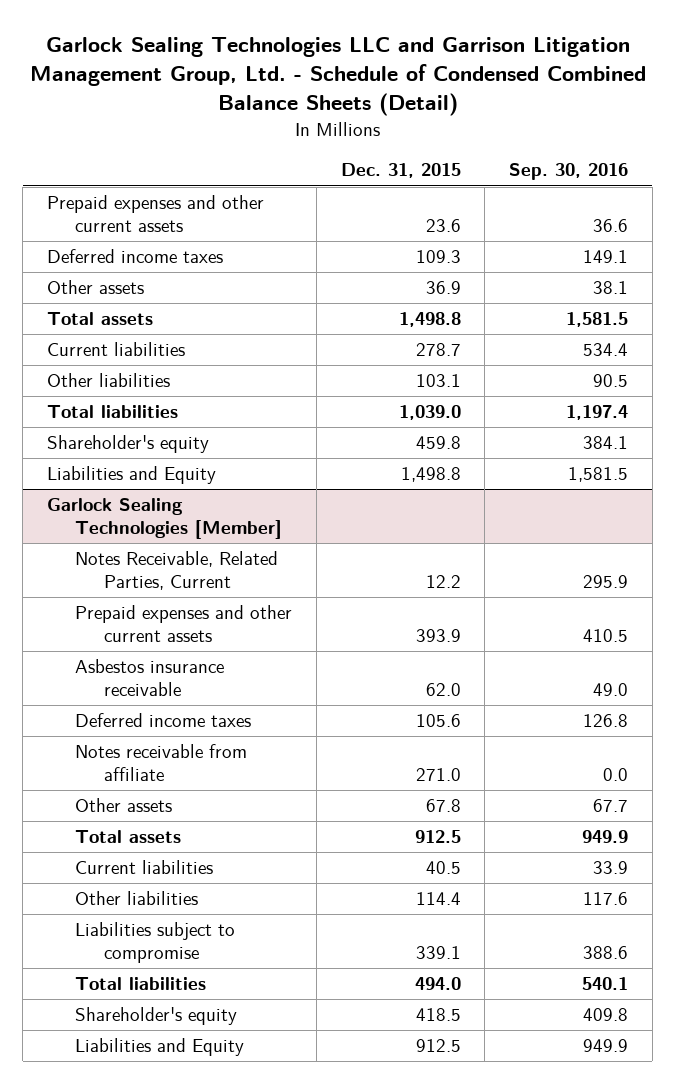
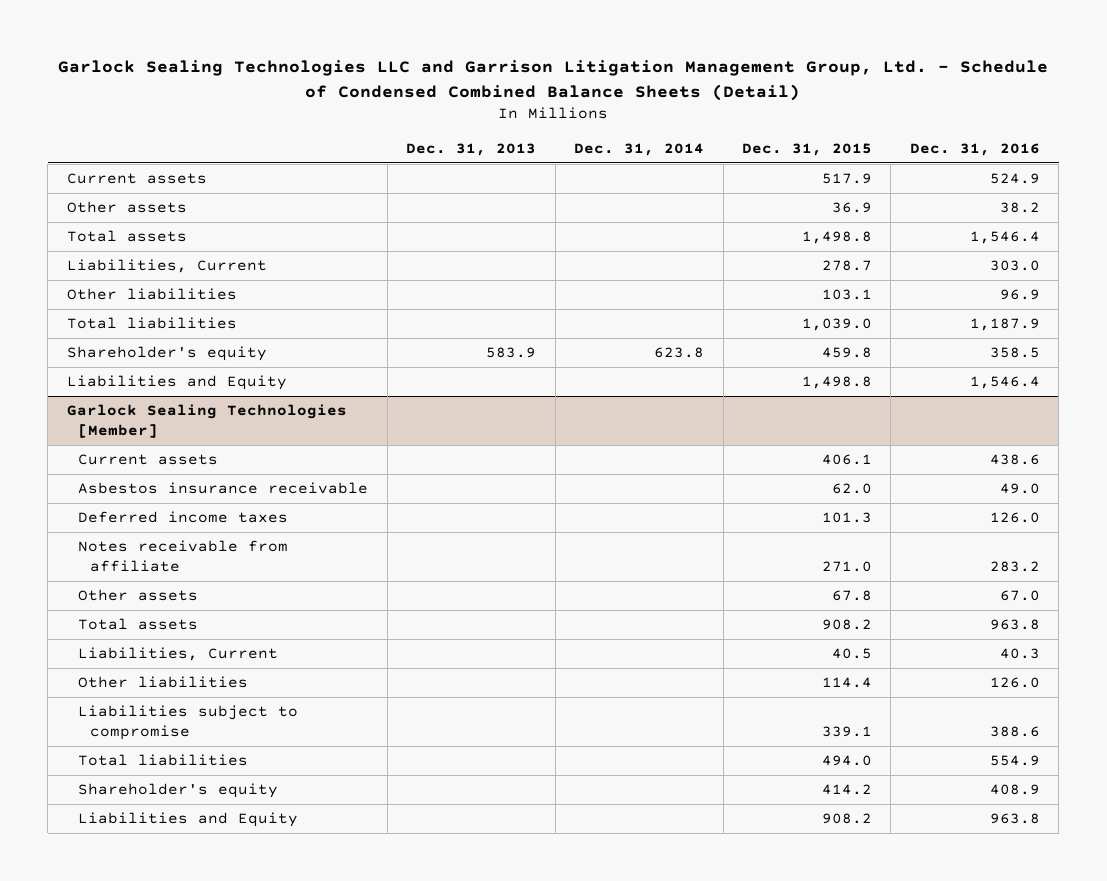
[508,163,628,181] Sep. 30, 2016 -> none
none -> [406,143,537,157] Dec. 31, 2013
none -> [574,143,705,157] Dec. 31, 2014
none -> [909,143,1040,157] Dec. 31, 2016
[47,195,265,232] Prepaid expenses and other current assets -> none
[47,249,224,264] Deferred income taxes -> none
none -> [66,173,207,185] Current assets
[47,342,186,357] Current liabilities -> [66,259,267,274] Liabilities, Current
[75,551,279,590] Notes Receivable, Related Parties, Current -> none
[75,605,293,642] Prepaid expenses and other current assets -> none
none -> [78,454,219,466] Current assets
[415,714,461,728] 105.6 -> [821,512,872,524] 101.3
[414,830,461,844] 912.5 -> [821,619,872,631] 908.2
[75,860,214,875] Current liabilities -> [78,647,279,662] Liabilities, Current
[415,1008,461,1022] 418.5 -> [821,784,872,796] 414.2
[415,1039,461,1053] 912.5 -> [821,813,872,825] 908.2

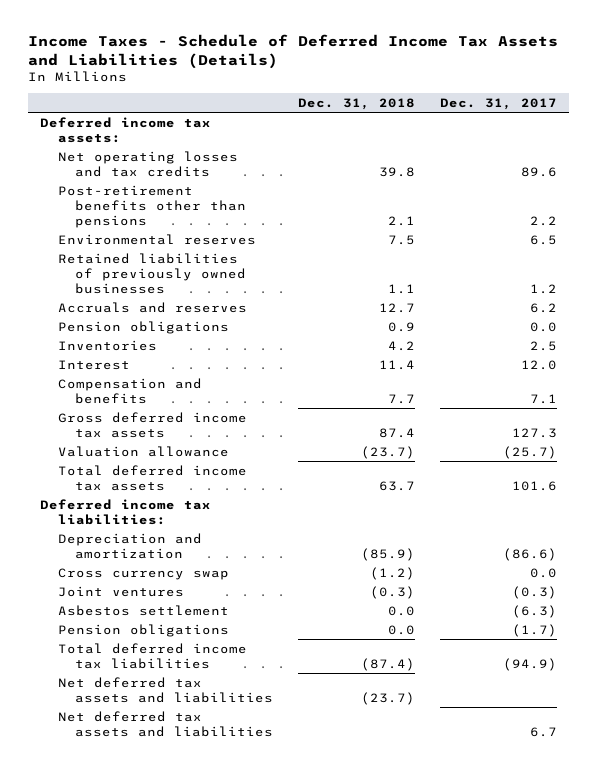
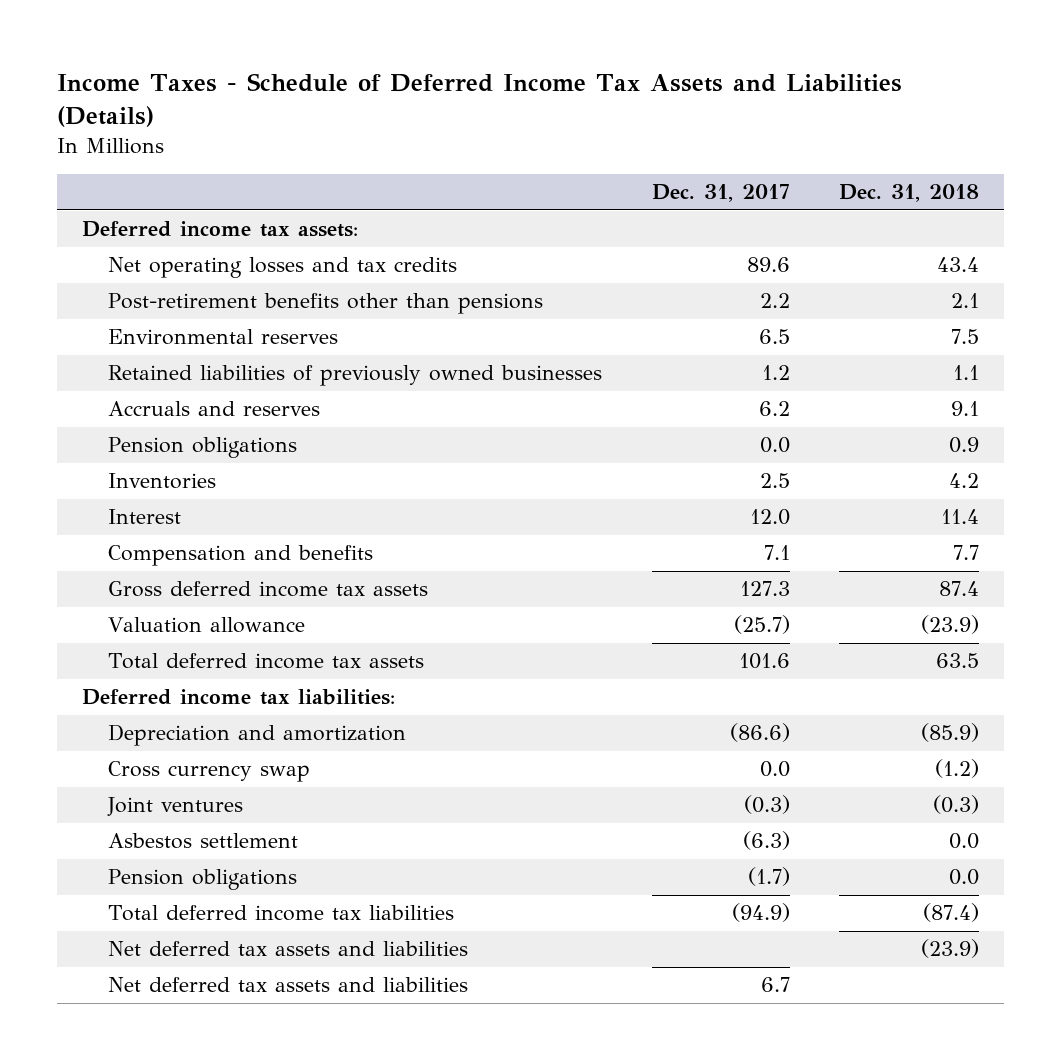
[379,166,416,177] 39.8 -> [937,257,980,273] 43.4
[379,302,416,313] 12.7 -> [951,401,980,417] 9.1
[361,445,416,459] (23.7) -> [921,615,980,635] (23.9)
[379,480,416,491] 63.7 -> [936,653,980,669] 63.5
[361,691,416,705] (23.7) -> [921,939,980,959] (23.9)

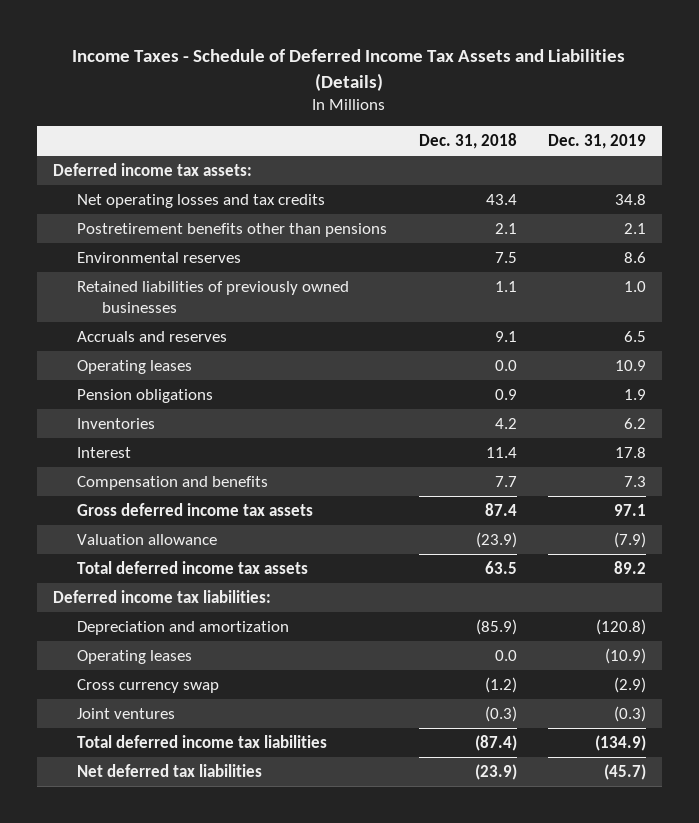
[651,184,790,203] Dec. 31, 2017 -> none
none -> [548,133,647,149] Dec. 31, 2019
[108,293,544,315] Post-retirement benefits other than pensions -> [77,222,388,237] Postretirement benefits other than pensions
none -> [77,359,193,374] Operating leases
none -> [77,649,193,664] Operating leases
[108,833,299,850] Asbestos settlement -> none
[108,869,298,891] Pension obligations -> none
[108,977,469,993] Net deferred tax assets and liabilities -> none
[108,941,469,957] Net deferred tax assets and liabilities -> [77,763,263,777] Net deferred tax liabilities

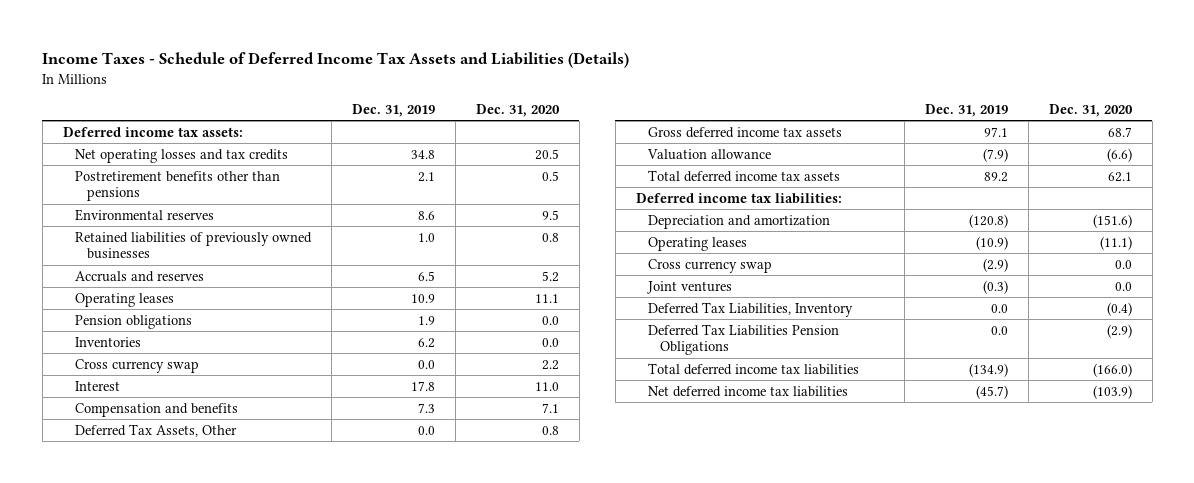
[418,132,517,149] Dec. 31, 2018 -> none
none -> [475,104,560,118] Dec. 31, 2020
none -> [74,358,199,373] Cross currency swap
none -> [74,423,237,437] Deferred Tax Assets, Other
none -> [647,301,853,317] Deferred Tax Liabilities, Inventory
none -> [647,323,839,356] Deferred Tax Liabilities Pension Obligations
[77,763,263,777] Net deferred tax liabilities -> [647,385,848,397] Net deferred income tax liabilities

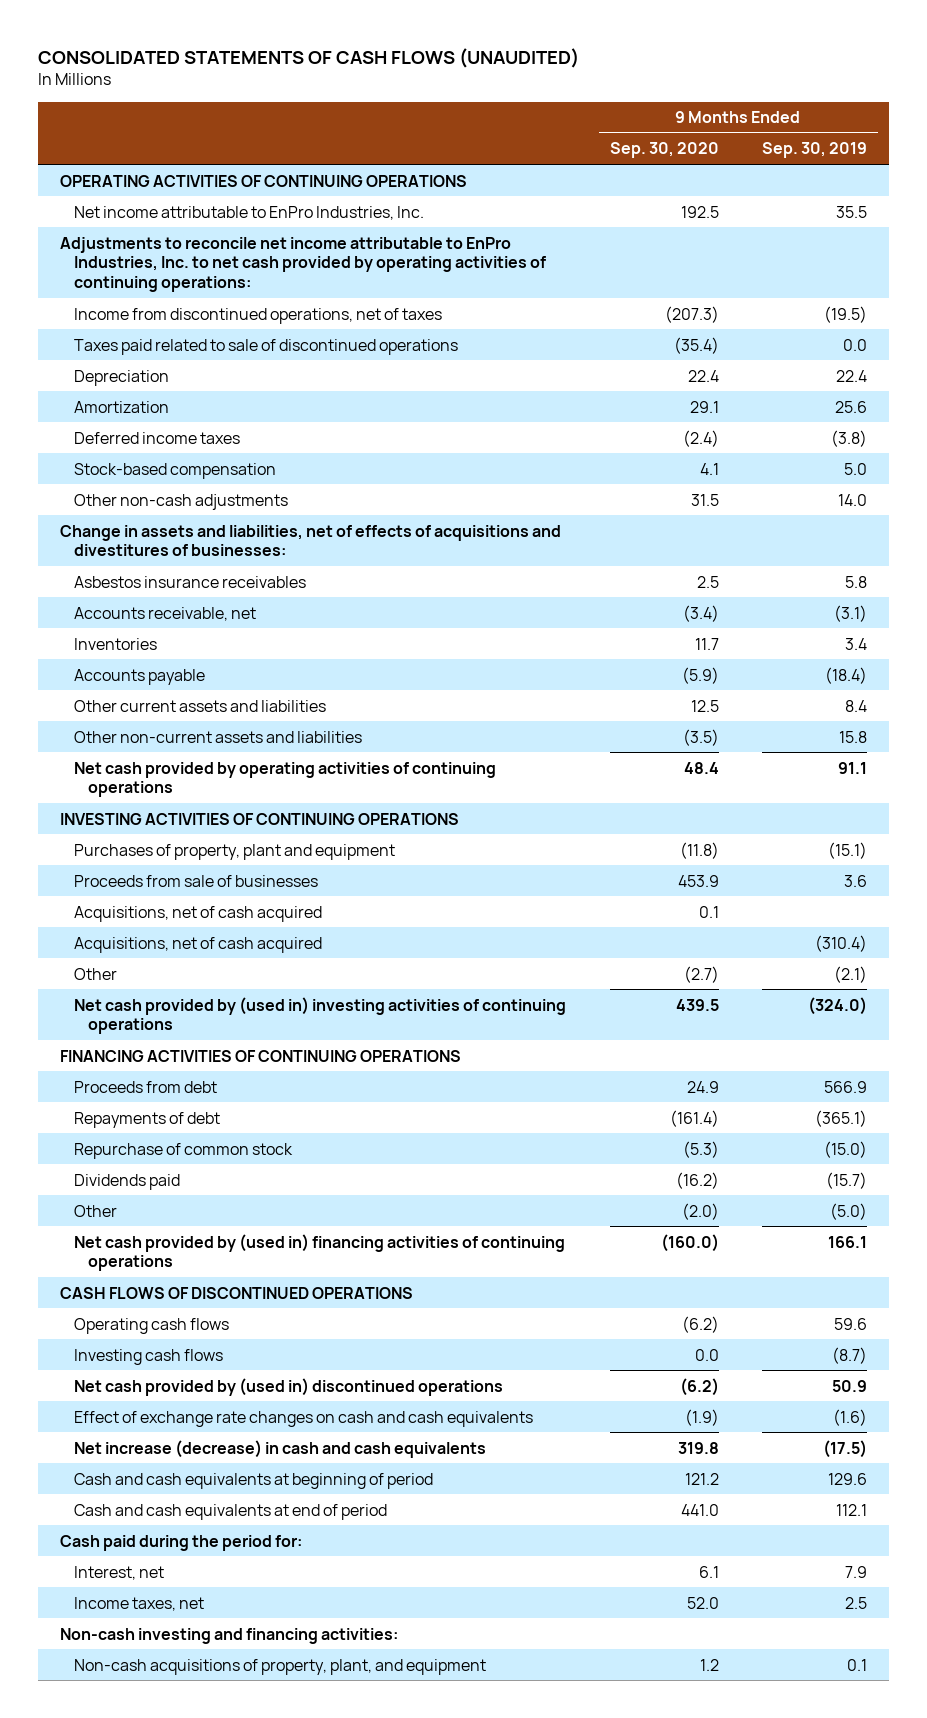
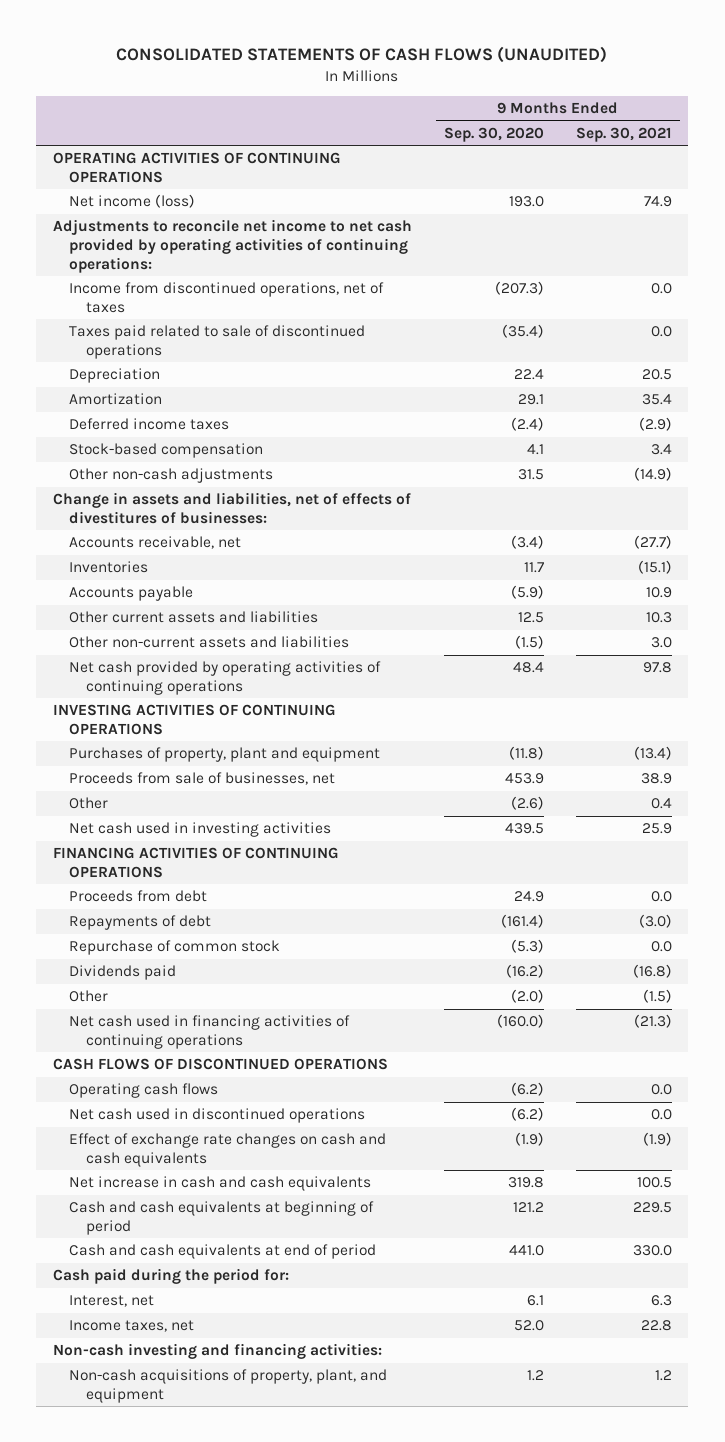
[762,142,868,159] Sep. 30, 2019 -> none
none -> [576,127,673,143] Sep. 30, 2021
[74,205,425,220] Net income attributable to EnPro Industries, Inc. -> none
none -> [69,194,196,209] Net income (loss)
[60,236,547,293] Adjustments to reconcile net income attributable to EnPro Industries, Inc. to net cash provided by operating activities of continuing operations: -> [52,219,412,273] Adjustments to reconcile net income to net cash provided by operating activities of continuing operations:
[74,575,307,588] Asbestos insurance receivables -> none
[60,524,562,557] Change in assets and liabilities, net of effects of acquisitions and divestitures of businesses: -> [52,492,411,525] Change in assets and liabilities, net of effects of divestitures of businesses:
[682,728,719,746] (3.5) -> [514,635,544,650] (1.5)
[74,905,323,922] Acquisitions, net of cash acquired -> none
[74,936,323,953] Acquisitions, net of cash acquired -> none
[74,874,319,887] Proceeds from sale of businesses -> [69,772,336,786] Proceeds from sale of businesses, net
[683,965,719,983] (2.7) -> [510,796,544,811] (2.6)
[74,996,567,1035] Net cash provided by (used in) investing activities of continuing operations -> [69,822,332,838] Net cash used in investing activities
[74,1233,566,1272] Net cash provided by (used in) financing activities of continuing operations -> [69,1015,351,1050] Net cash used in financing activities of continuing operations
[74,1348,224,1365] Investing cash flows -> none
[74,1377,504,1396] Net cash provided by (used in) discontinued operations -> [69,1108,366,1124] Net cash used in discontinued operations
[74,1439,487,1458] Net increase (decrease) in cash and cash equivalents -> [69,1176,372,1192] Net increase in cash and cash equivalents

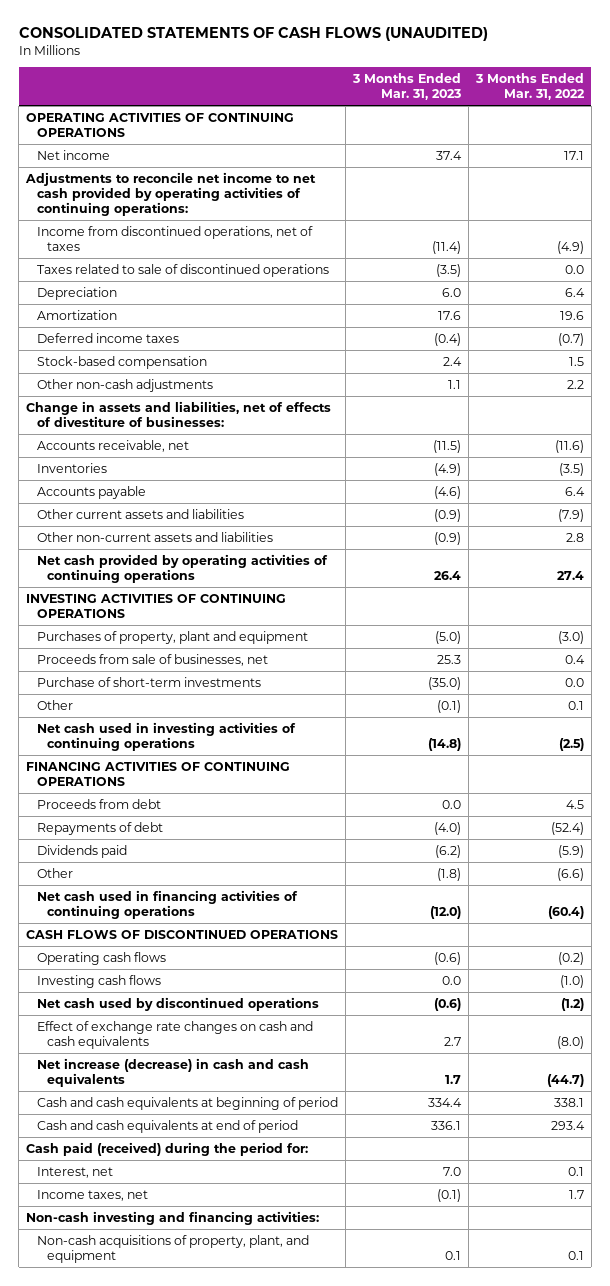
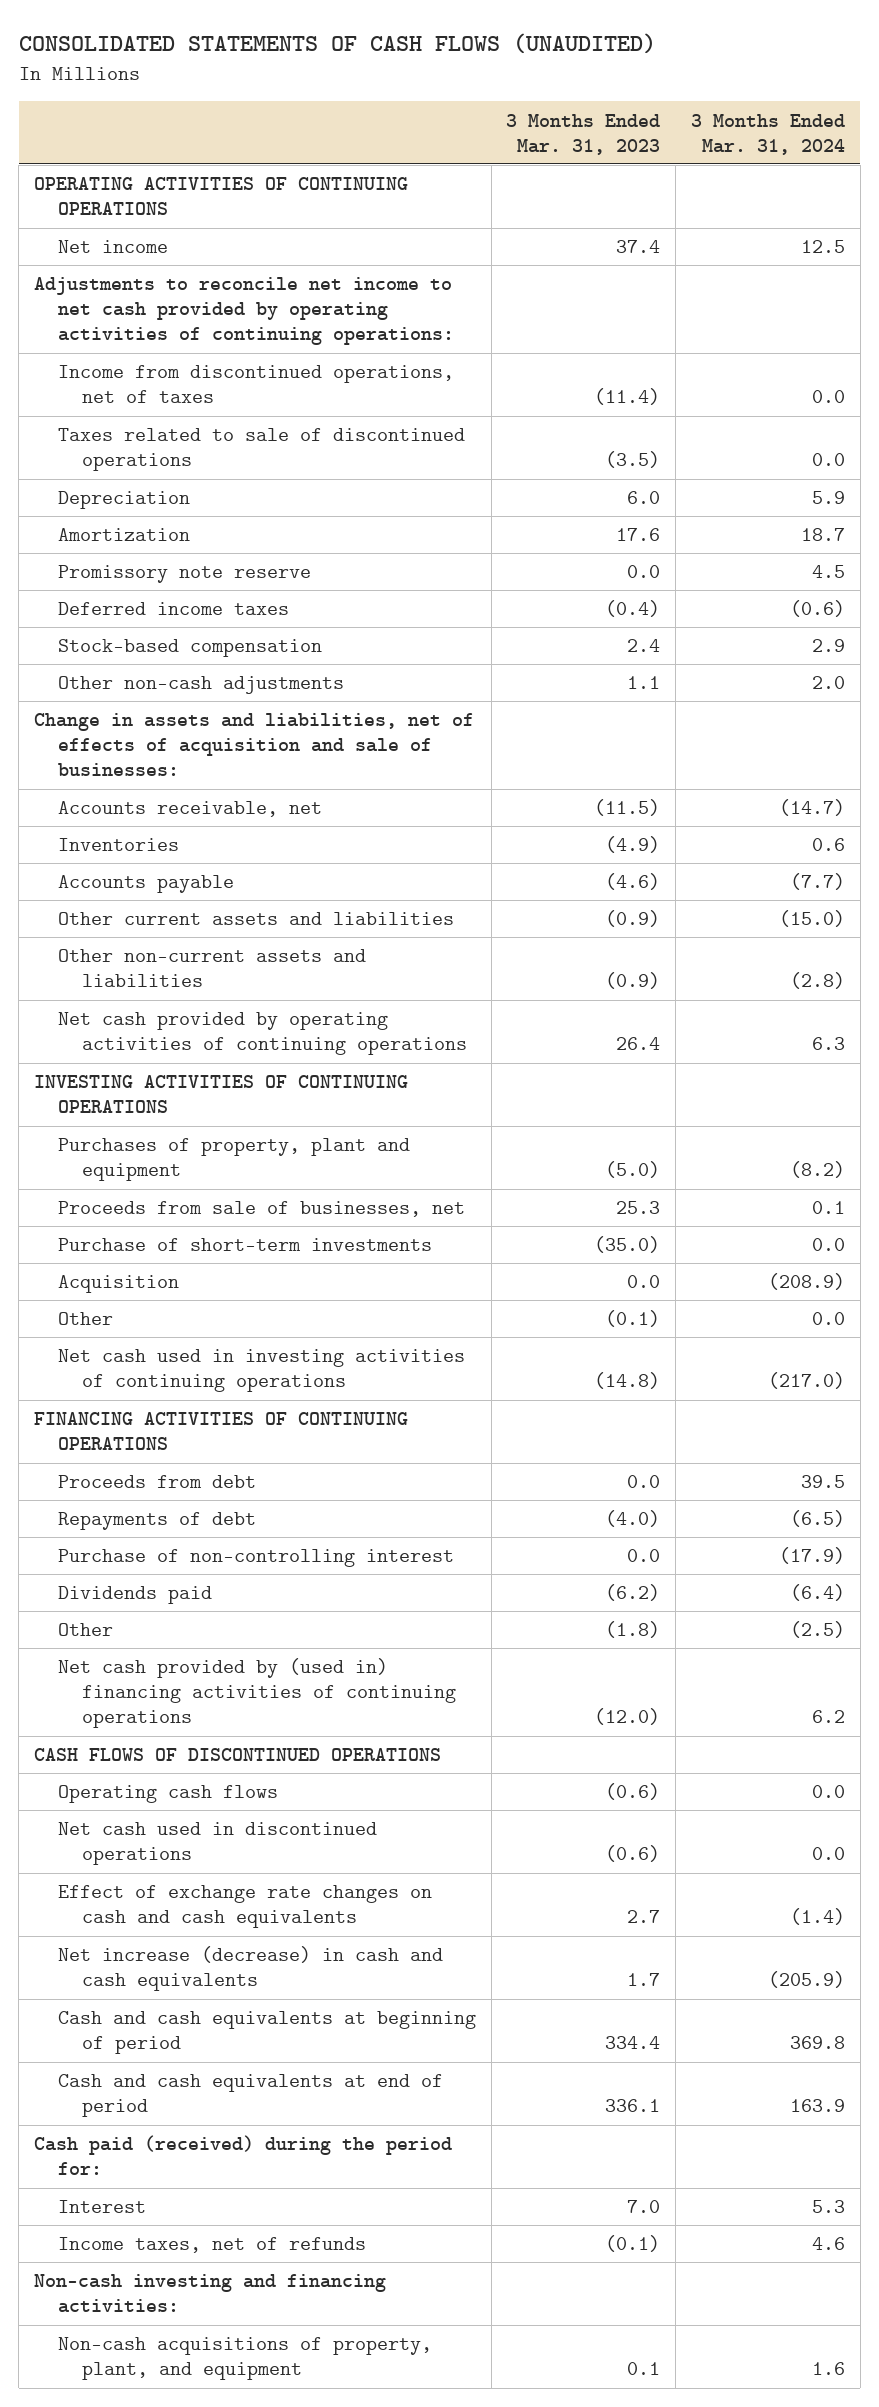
[474,73,585,101] 3 Months Ended Mar. 31, 2022 -> none
none -> [690,113,845,155] 3 Months Ended Mar. 31, 2024
none -> [57,565,311,584] Promissory note reserve
[26,400,332,427] Change in assets and liabilities, net of effects of divestiture of businesses: -> [33,713,474,777] Change in assets and liabilities, net of effects of acquisition and sale of businesses:
none -> [57,1275,179,1294] Acquisition
none -> [57,1549,454,1568] Purchase of non-controlling interest
[36,889,298,919] Net cash used in financing activities of continuing operations -> [57,1658,456,1729] Net cash provided by (used in) financing activities of continuing operations
[36,974,161,988] Investing cash flows -> none
[36,996,319,1011] Net cash used by discontinued operations -> [57,1822,377,1866] Net cash used in discontinued operations
[36,1166,113,1178] Interest, net -> [57,2200,146,2214] Interest
[36,1189,148,1201] Income taxes, net -> [57,2237,366,2254] Income taxes, net of refunds

